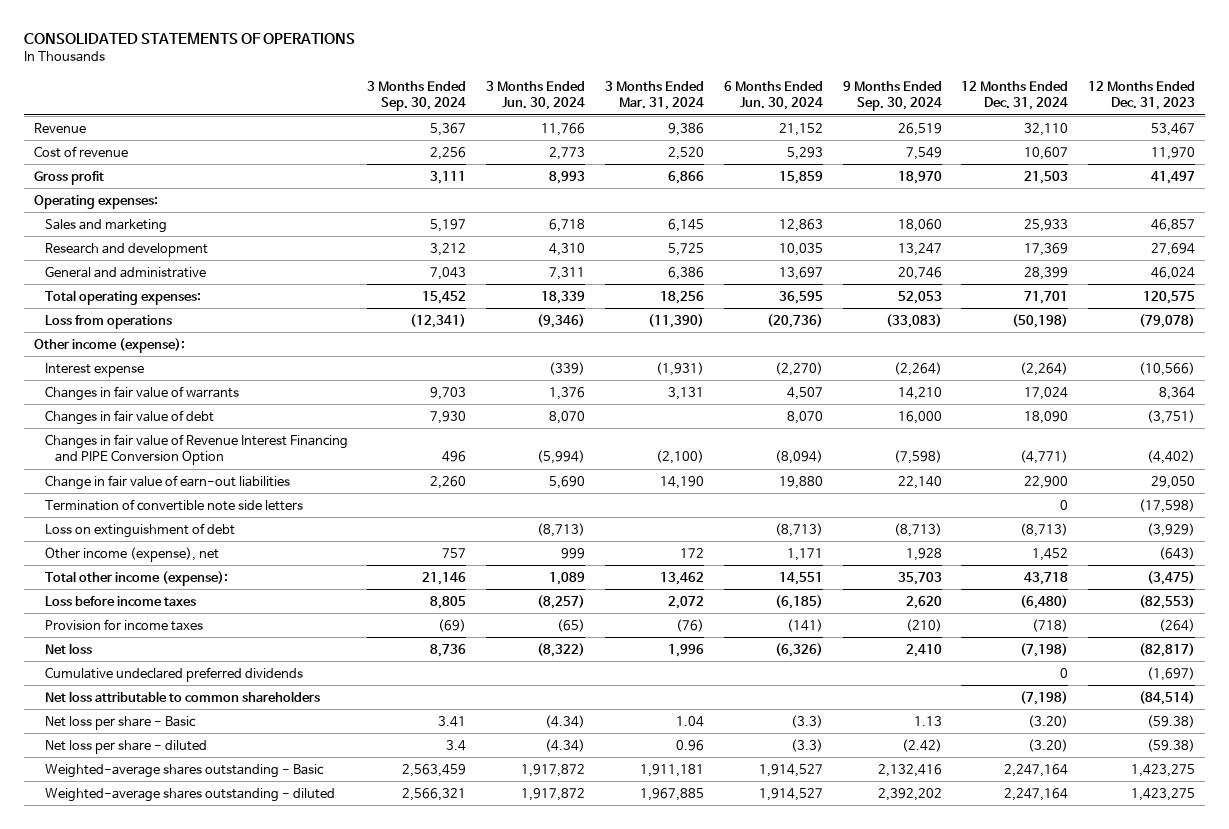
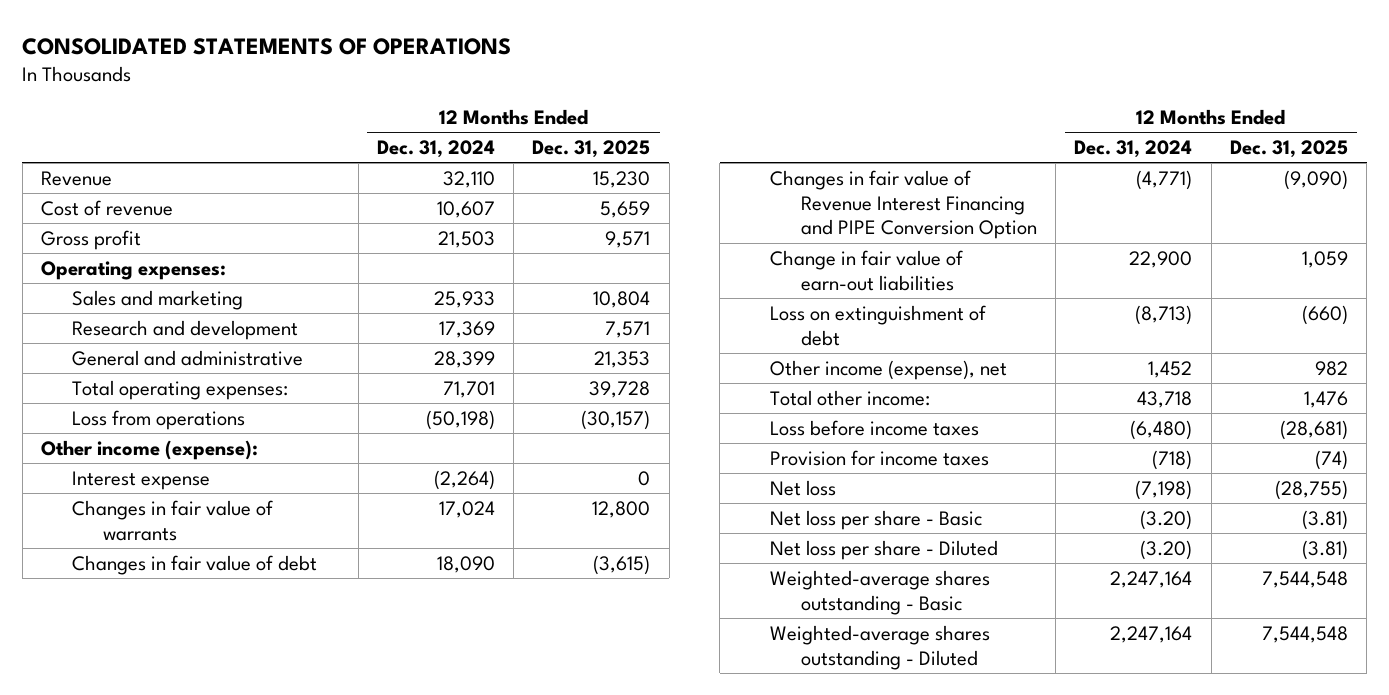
[367,80,467,112] 3 Months Ended Sep. 30, 2024 -> none
[486,80,586,111] 3 Months Ended Jun. 30, 2024 -> none
[604,80,704,111] 3 Months Ended Mar. 31, 2024 -> none
[723,80,823,111] 6 Months Ended Jun. 30, 2024 -> none
[842,80,942,112] 9 Months Ended Sep. 30, 2024 -> none
[1088,80,1196,111] 12 Months Ended Dec. 31, 2023 -> none
none -> [532,139,651,158] Dec. 31, 2025
[44,498,303,511] Termination of convertible note side letters -> none
[44,570,228,586] Total other income (expense): -> [769,389,930,406] Total other income:
[44,666,303,682] Cumulative undeclared preferred dividends -> none
[44,690,320,702] Net loss attributable to common shareholders -> none
[44,739,207,754] Net loss per share - diluted -> [769,539,998,560] Net loss per share - Diluted
[44,787,335,802] Weighted-average shares outstanding - diluted -> [769,624,990,670] Weighted-average shares outstanding - Diluted

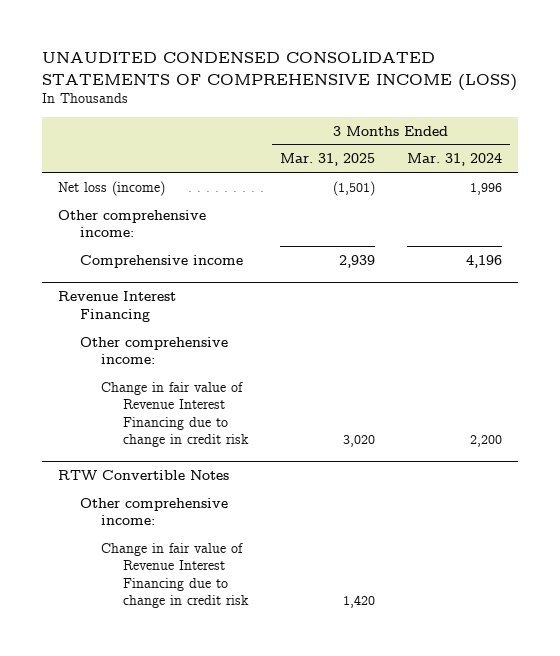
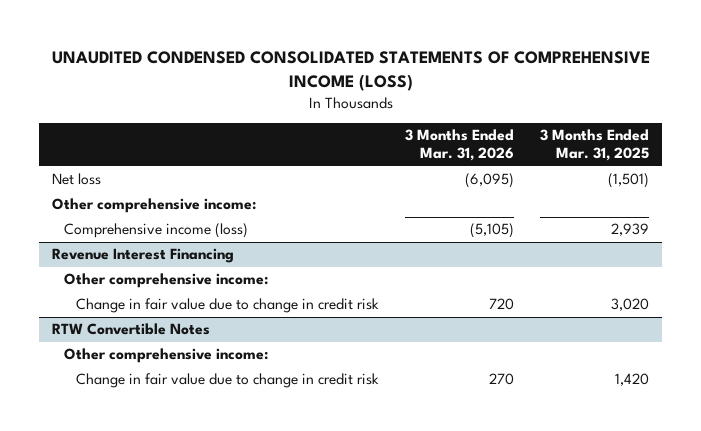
[406,153,502,167] Mar. 31, 2024 -> none
none -> [404,129,514,162] 3 Months Ended Mar. 31, 2026
[58,180,166,196] Net loss (income) -> [52,173,102,186] Net loss
[79,254,243,268] Comprehensive income -> [63,223,248,239] Comprehensive income (loss)
[101,381,249,448] Change in fair value of Revenue Interest Financing due to change in credit risk -> [75,298,379,314] Change in fair value due to change in credit risk
[101,542,249,609] Change in fair value of Revenue Interest Financing due to change in credit risk -> [75,373,379,389] Change in fair value due to change in credit risk

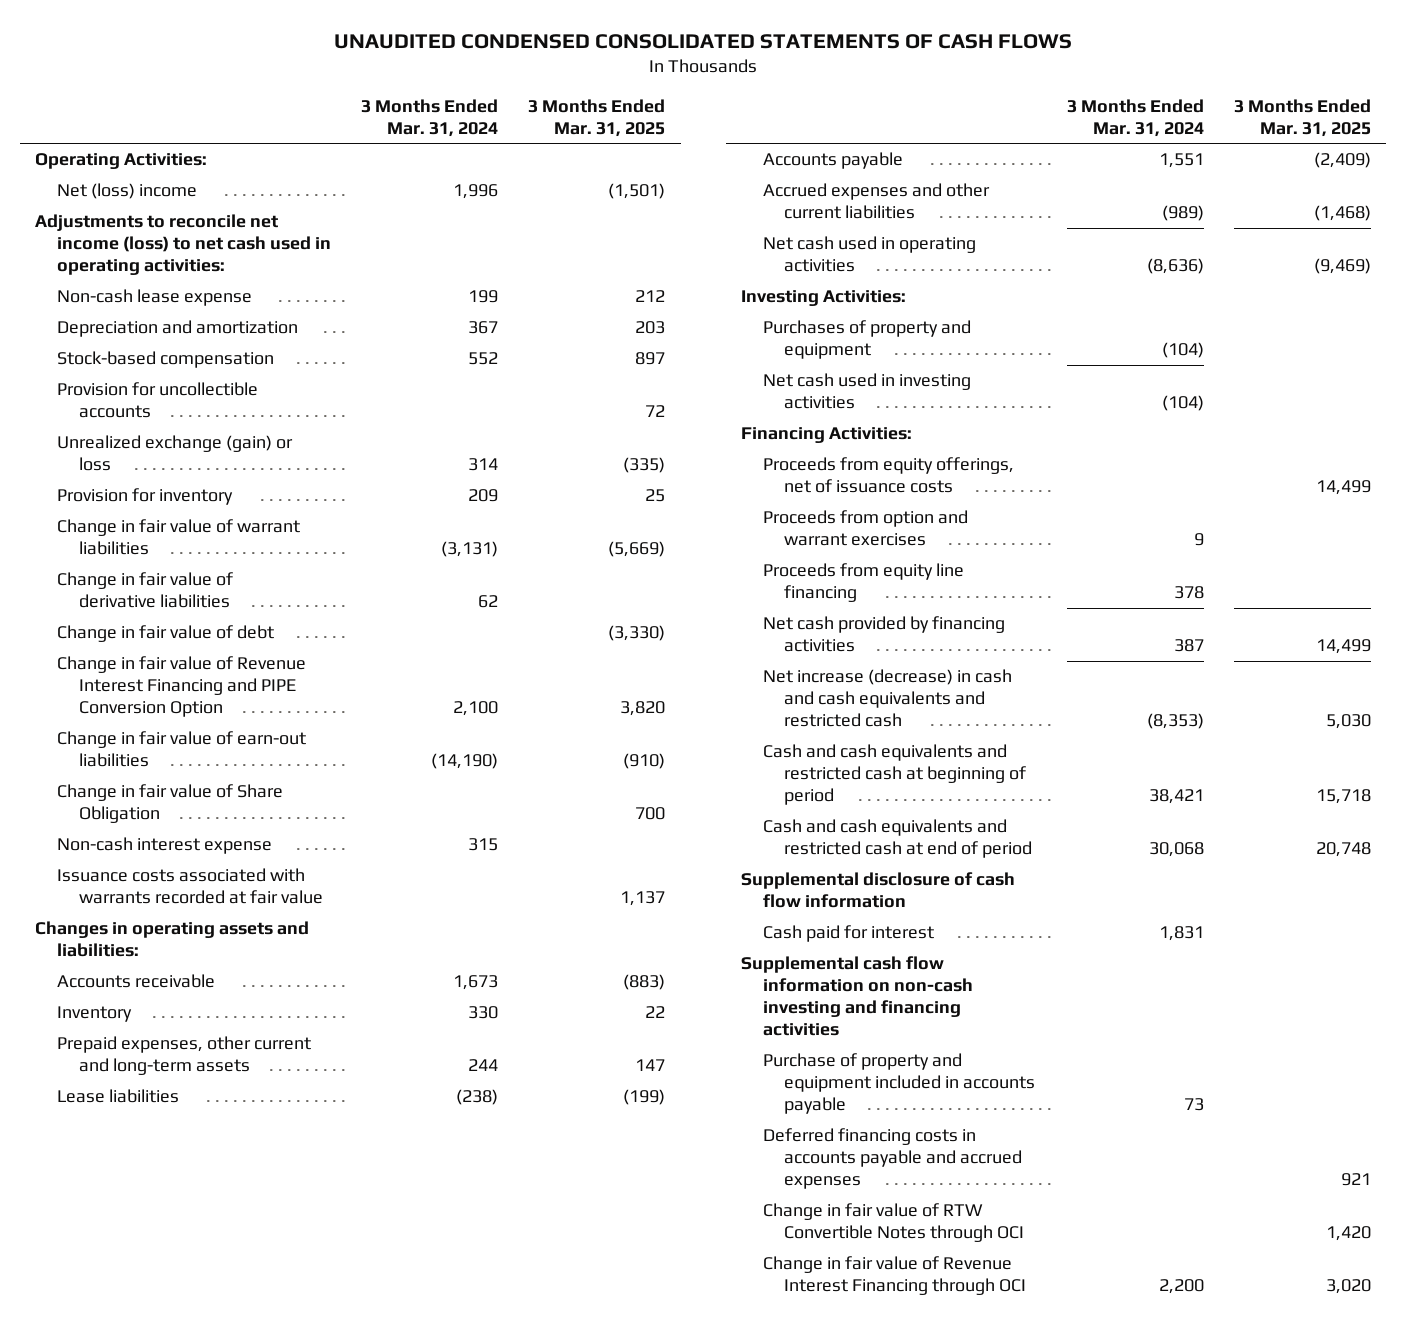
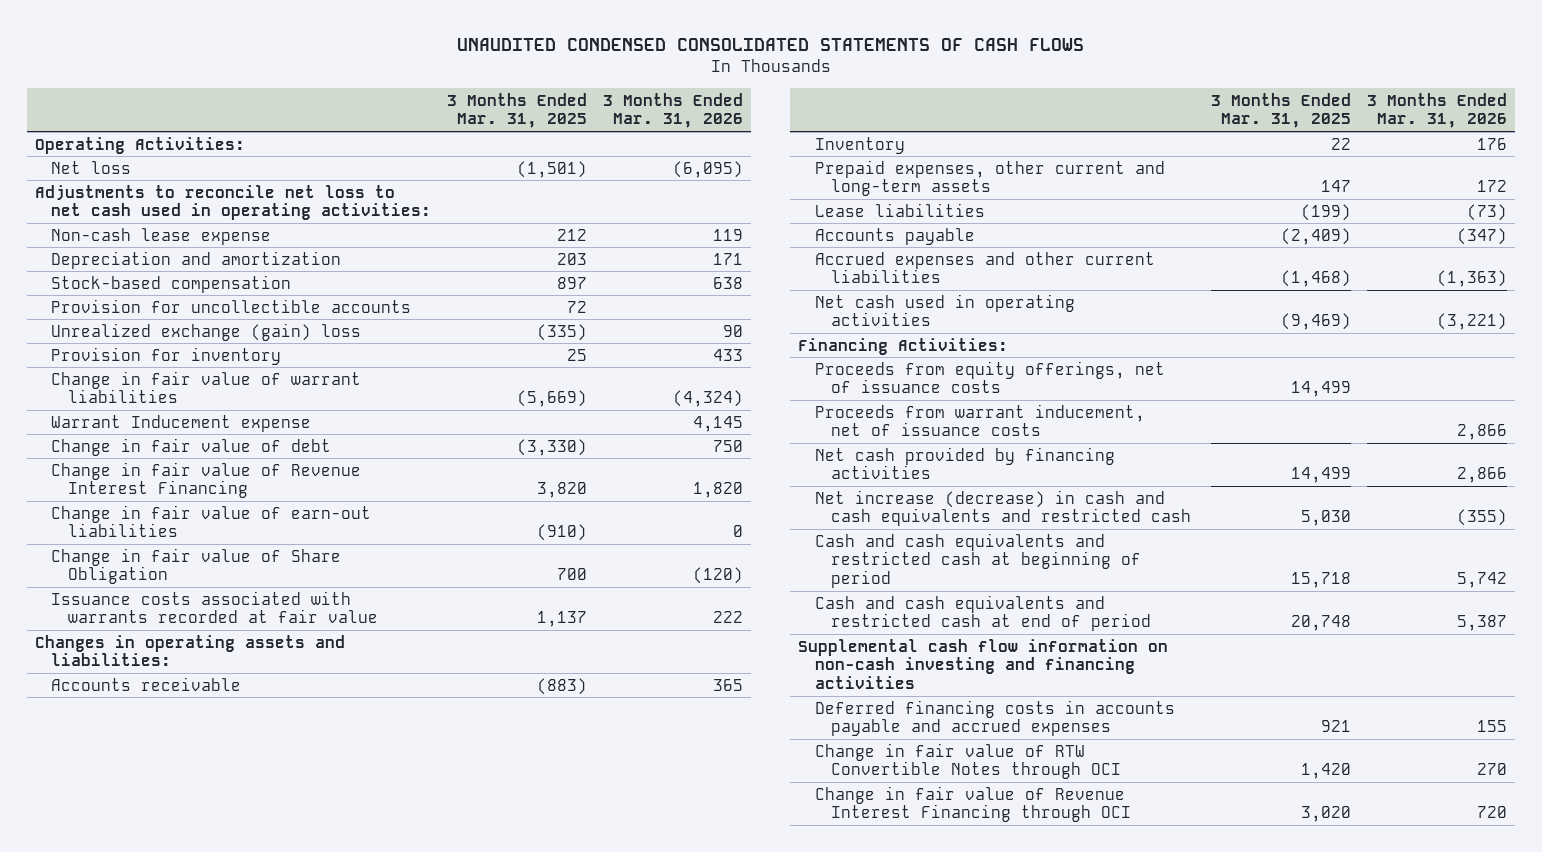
[361,98,499,137] 3 Months Ended Mar. 31, 2024 -> none
none -> [603,92,744,129] 3 Months Ended Mar. 31, 2026
[56,183,197,200] Net (loss) income -> [51,160,132,174] Net loss
[35,214,331,276] Adjustments to reconcile net income (loss) to net cash used in operating activities: -> [34,184,432,221] Adjustments to reconcile net loss to net cash used in operating activities:
[56,435,293,472] Unrealized exchange (gain) or loss -> [51,322,362,341] Unrealized exchange (gain) loss
[56,572,233,609] Change in fair value of derivative liabilities -> none
none -> [51,414,312,432] Warrant Inducement expense
[56,656,306,718] Change in fair value of Revenue Interest Financing and PIPE Conversion Option -> [51,461,362,499] Change in fair value of Revenue Interest Financing
[56,837,272,855] Non-cash interest expense -> none
[740,290,906,307] Investing Activities: -> none
[762,320,971,360] Purchases of property and equipment -> none
[762,373,971,410] Net cash used in investing activities -> none
[762,510,968,547] Proceeds from option and warrant exercises -> none
[762,563,964,603] Proceeds from equity line financing -> none
none -> [814,403,1145,437] Proceeds from warrant inducement, net of issuance costs
[740,872,1015,909] Supplemental disclosure of cash flow information -> none
[762,925,934,943] Cash paid for interest -> none
[762,1053,1036,1115] Purchase of property and equipment included in accounts payable -> none

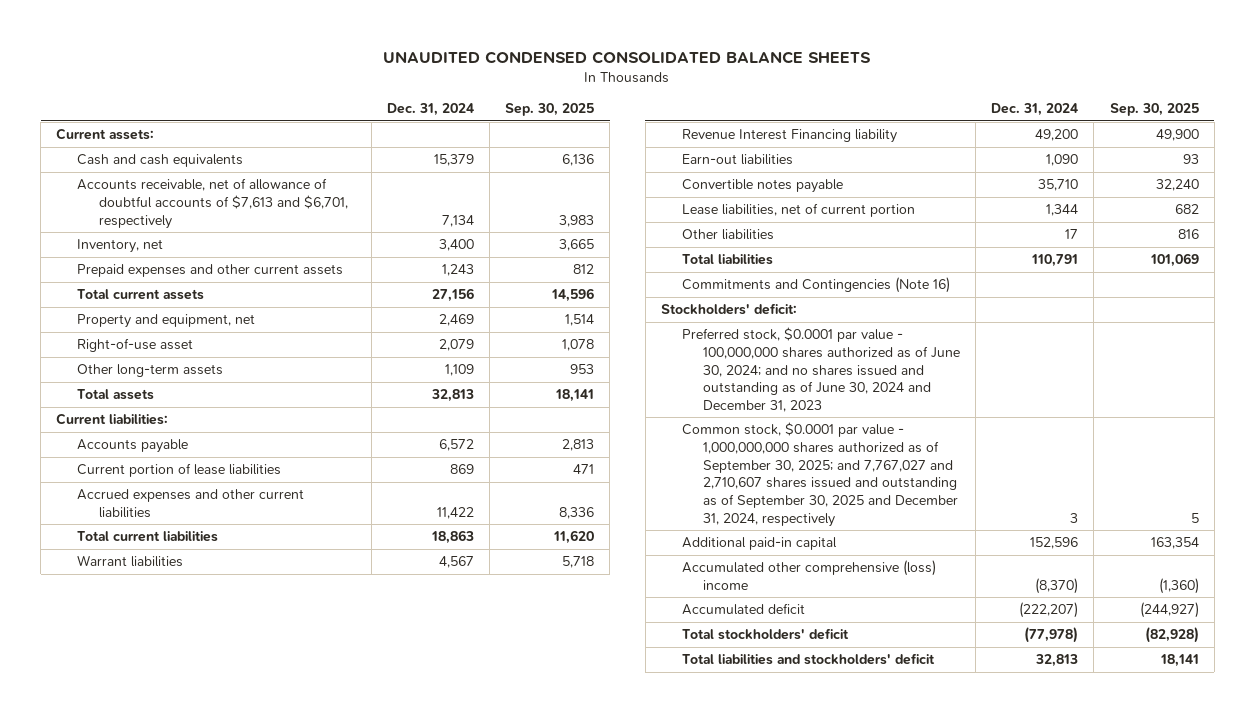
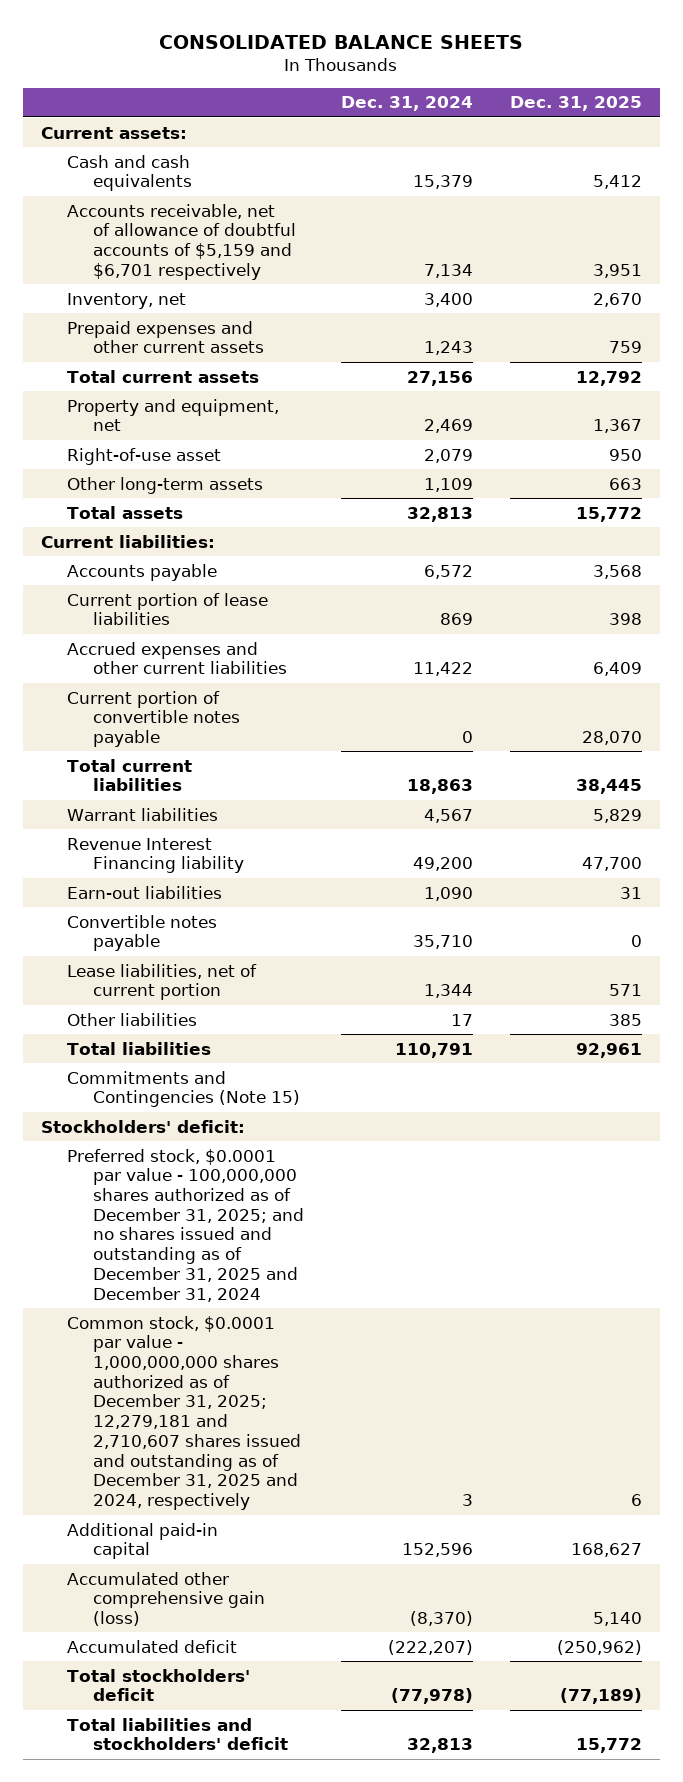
[383,50,872,64] UNAUDITED CONDENSED CONSOLIDATED BALANCE SHEETS -> [159,34,524,49] CONSOLIDATED BALANCE SHEETS
[505,103,595,117] Sep. 30, 2025 -> none
none -> [509,96,642,112] Dec. 31, 2025
[77,178,348,229] Accounts receivable, net of allowance of doubtful accounts of $7,613 and $6,701, respectively -> [67,203,297,280] Accounts receivable, net of allowance of doubtful accounts of $5,159 and $6,701 respectively
none -> [67,690,241,748] Current portion of convertible notes payable
[681,277,950,294] Commitments and Contingencies (Note 16) -> [67,1070,301,1108] Commitments and Contingencies (Note 15)
[681,327,961,412] Preferred stock, $0.0001 par value - 100,000,000 shares authorized as of June 30, 2024; and no shares issued and outstanding as of June 30, 2024 and December 31, 2023 -> [67,1148,305,1302] Preferred stock, $0.0001 par value - 100,000,000 shares authorized as of December 31, 2025; and no shares issued and outstanding as of December 31, 2025 and December 31, 2024
[681,422,959,527] Common stock, $0.0001 par value - 1,000,000,000 shares authorized as of September 30, 2025; and 7,767,027 and 2,710,607 shares issued and outstanding as of September 30, 2025 and December 31, 2024, respectively -> [67,1315,302,1511] Common stock, $0.0001 par value - 1,000,000,000 shares authorized as of December 31, 2025; 12,279,181 and 2,710,607 shares issued and outstanding as of December 31, 2025 and 2024, respectively
[681,560,936,590] Accumulated other comprehensive (loss) income -> [67,1571,266,1627] Accumulated other comprehensive gain (loss)

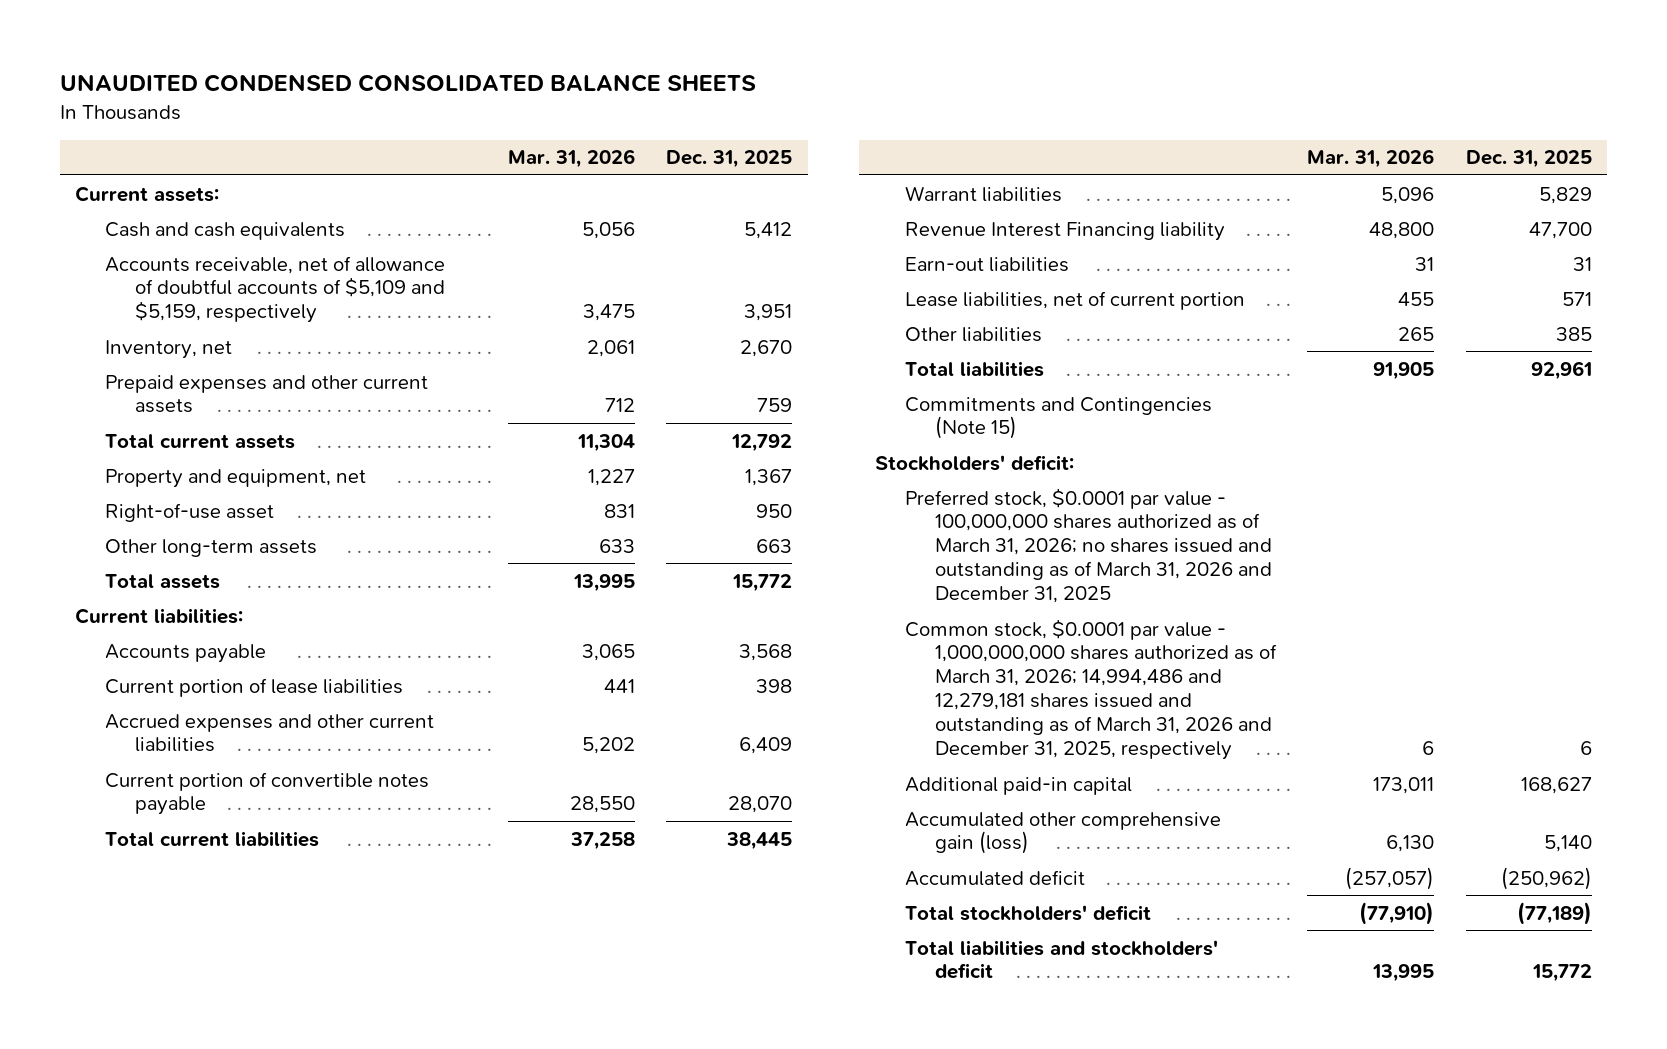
[159,34,524,49] CONSOLIDATED BALANCE SHEETS -> [59,74,756,93] UNAUDITED CONDENSED CONSOLIDATED BALANCE SHEETS
[341,96,474,112] Dec. 31, 2024 -> none
none -> [507,149,635,169] Mar. 31, 2026
[67,203,297,280] Accounts receivable, net of allowance of doubtful accounts of $5,159 and $6,701 respectively -> [105,255,446,324] Accounts receivable, net of allowance of doubtful accounts of $5,109 and $5,159, respectively
[67,914,218,952] Convertible notes payable -> none
[67,1148,305,1302] Preferred stock, $0.0001 par value - 100,000,000 shares authorized as of December 31, 2025; and no shares issued and outstanding as of December 31, 2025 and December 31, 2024 -> [904,487,1272,604] Preferred stock, $0.0001 par value - 100,000,000 shares authorized as of March 31, 2026; no shares issued and outstanding as of March 31, 2026 and December 31, 2025
[67,1315,302,1511] Common stock, $0.0001 par value - 1,000,000,000 shares authorized as of December 31, 2025; 12,279,181 and 2,710,607 shares issued and outstanding as of December 31, 2025 and 2024, respectively -> [904,618,1277,761] Common stock, $0.0001 par value - 1,000,000,000 shares authorized as of March 31, 2026; 14,994,486 and 12,279,181 shares issued and outstanding as of March 31, 2026 and December 31, 2025, respectively

